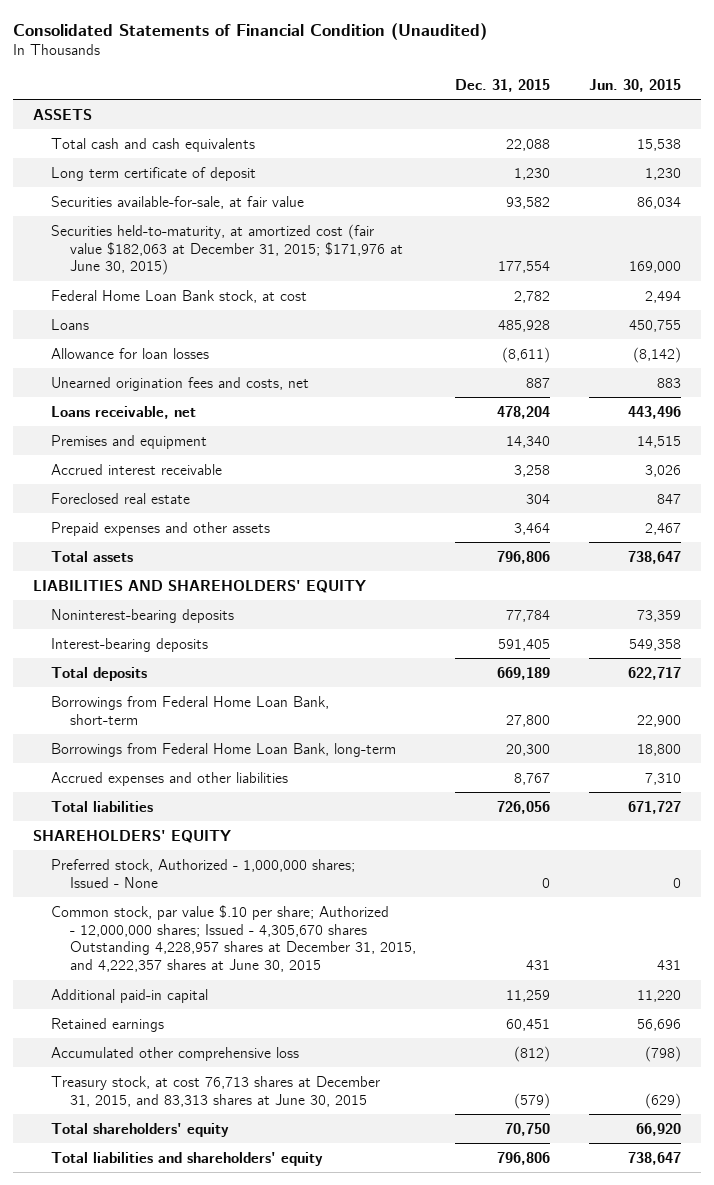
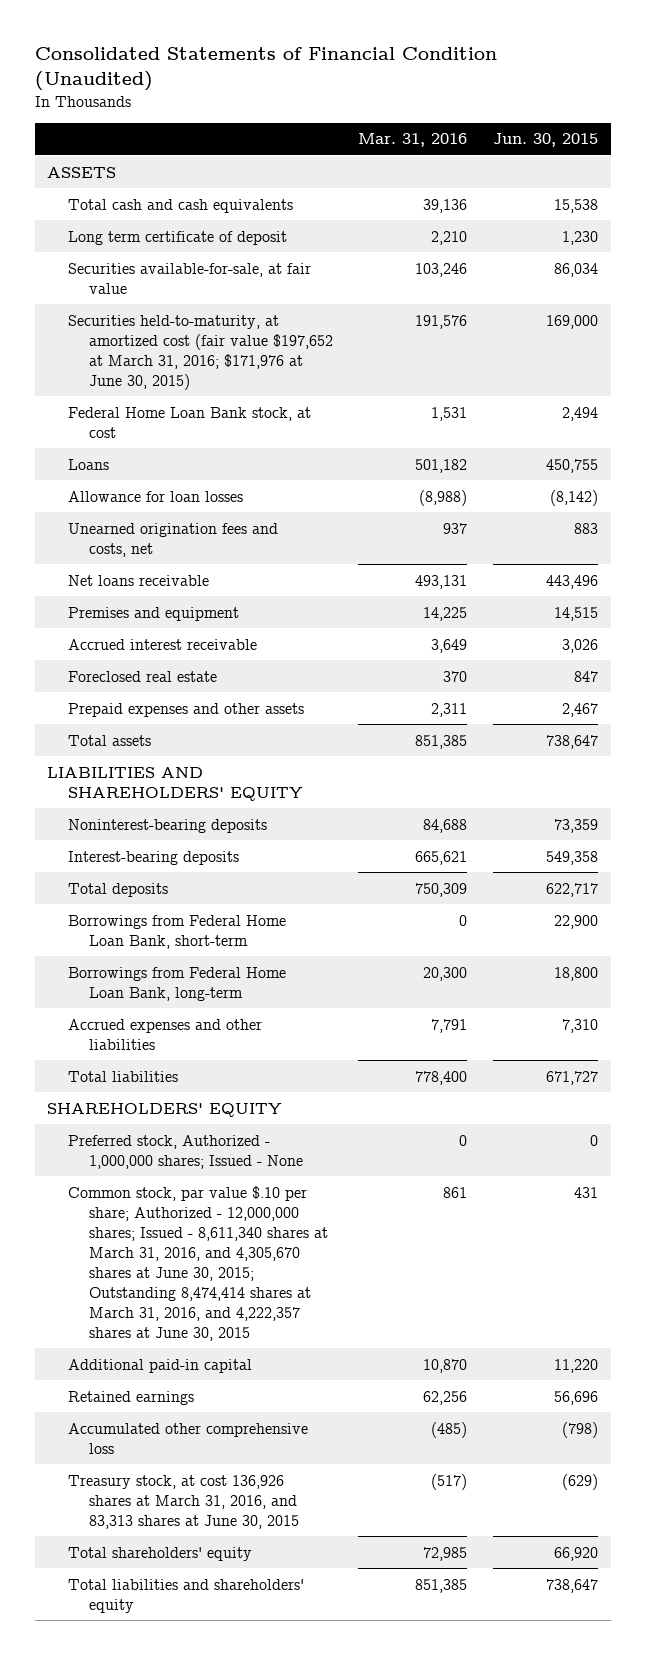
[454,78,550,92] Dec. 31, 2015 -> none
none -> [358,133,468,148] Mar. 31, 2016
[51,223,403,276] Securities held-to-maturity, at amortized cost (fair value $182,063 at December 31, 2015; $171,976 at June 30, 2015) -> [68,314,333,390] Securities held-to-maturity, at amortized cost (fair value $197,652 at March 31, 2016; $171,976 at June 30, 2015)
[51,405,197,419] Loans receivable, net -> [68,574,210,586] Net loans receivable
[51,904,416,973] Common stock, par value $.10 per share; Authorized - 12,000,000 shares; Issued - 4,305,670 shares Outstanding 4,228,957 shares at December 31, 2015, and 4,222,357 shares at June 30, 2015 -> [68,1185,328,1341] Common stock, par value $.10 per share; Authorized - 12,000,000 shares; Issued - 8,611,340 shares at March 31, 2016, and 4,305,670 shares at June 30, 2015; Outstanding 8,474,414 shares at March 31, 2016, and 4,222,357 shares at June 30, 2015
[51,1075,381,1107] Treasury stock, at cost 76,713 shares at December 31, 2015, and 83,313 shares at June 30, 2015 -> [68,1474,299,1529] Treasury stock, at cost 136,926 shares at March 31, 2016, and 83,313 shares at June 30, 2015

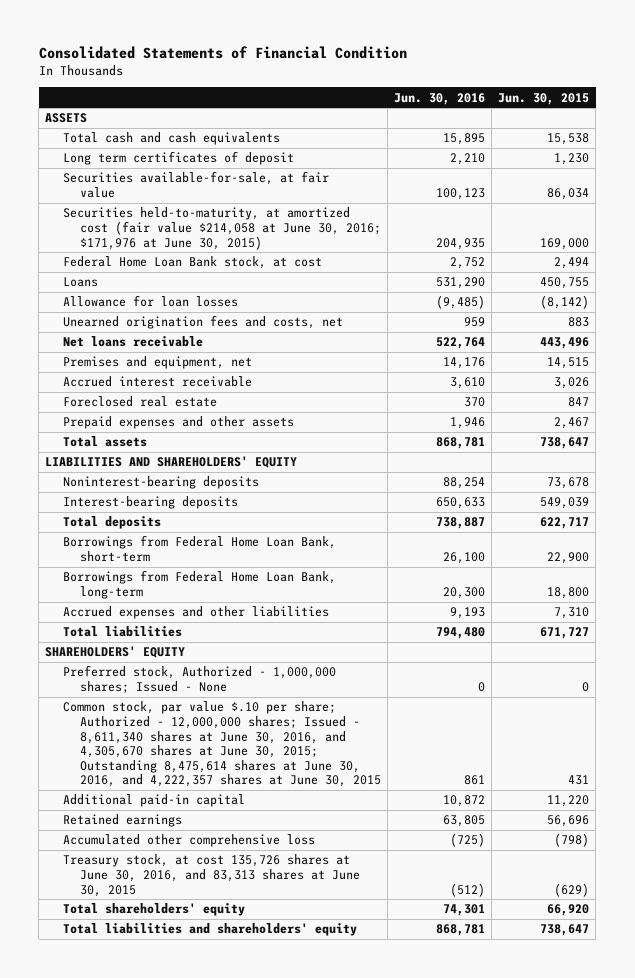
[34,46,497,91] Consolidated Statements of Financial Condition (Unaudited) -> [38,45,407,59] Consolidated Statements of Financial Condition
[358,133,468,148] Mar. 31, 2016 -> none
none -> [394,92,486,105] Jun. 30, 2016
[68,230,288,245] Long term certificate of deposit -> [62,151,294,166] Long term certificates of deposit
[68,314,333,390] Securities held-to-maturity, at amortized cost (fair value $197,652 at March 31, 2016; $171,976 at June 30, 2015) -> [62,207,382,250] Securities held-to-maturity, at amortized cost (fair value $214,058 at June 30, 2016; $171,976 at June 30, 2015)
[68,606,240,621] Premises and equipment -> [62,356,252,370] Premises and equipment, net
[553,818,598,833] 73,359 -> [547,477,590,490] 73,678
[545,850,598,865] 549,358 -> [540,497,590,510] 549,039
[68,1185,328,1341] Common stock, par value $.10 per share; Authorized - 12,000,000 shares; Issued - 8,611,340 shares at March 31, 2016, and 4,305,670 shares at June 30, 2015; Outstanding 8,474,414 shares at March 31, 2016, and 4,222,357 shares at June 30, 2015 -> [62,701,382,788] Common stock, par value $.10 per share; Authorized - 12,000,000 shares; Issued - 8,611,340 shares at June 30, 2016, and 4,305,670 shares at June 30, 2015; Outstanding 8,475,614 shares at June 30, 2016, and 4,222,357 shares at June 30, 2015
[68,1474,299,1529] Treasury stock, at cost 136,926 shares at March 31, 2016, and 83,313 shares at June 30, 2015 -> [62,854,361,897] Treasury stock, at cost 135,726 shares at June 30, 2016, and 83,313 shares at June 30, 2015

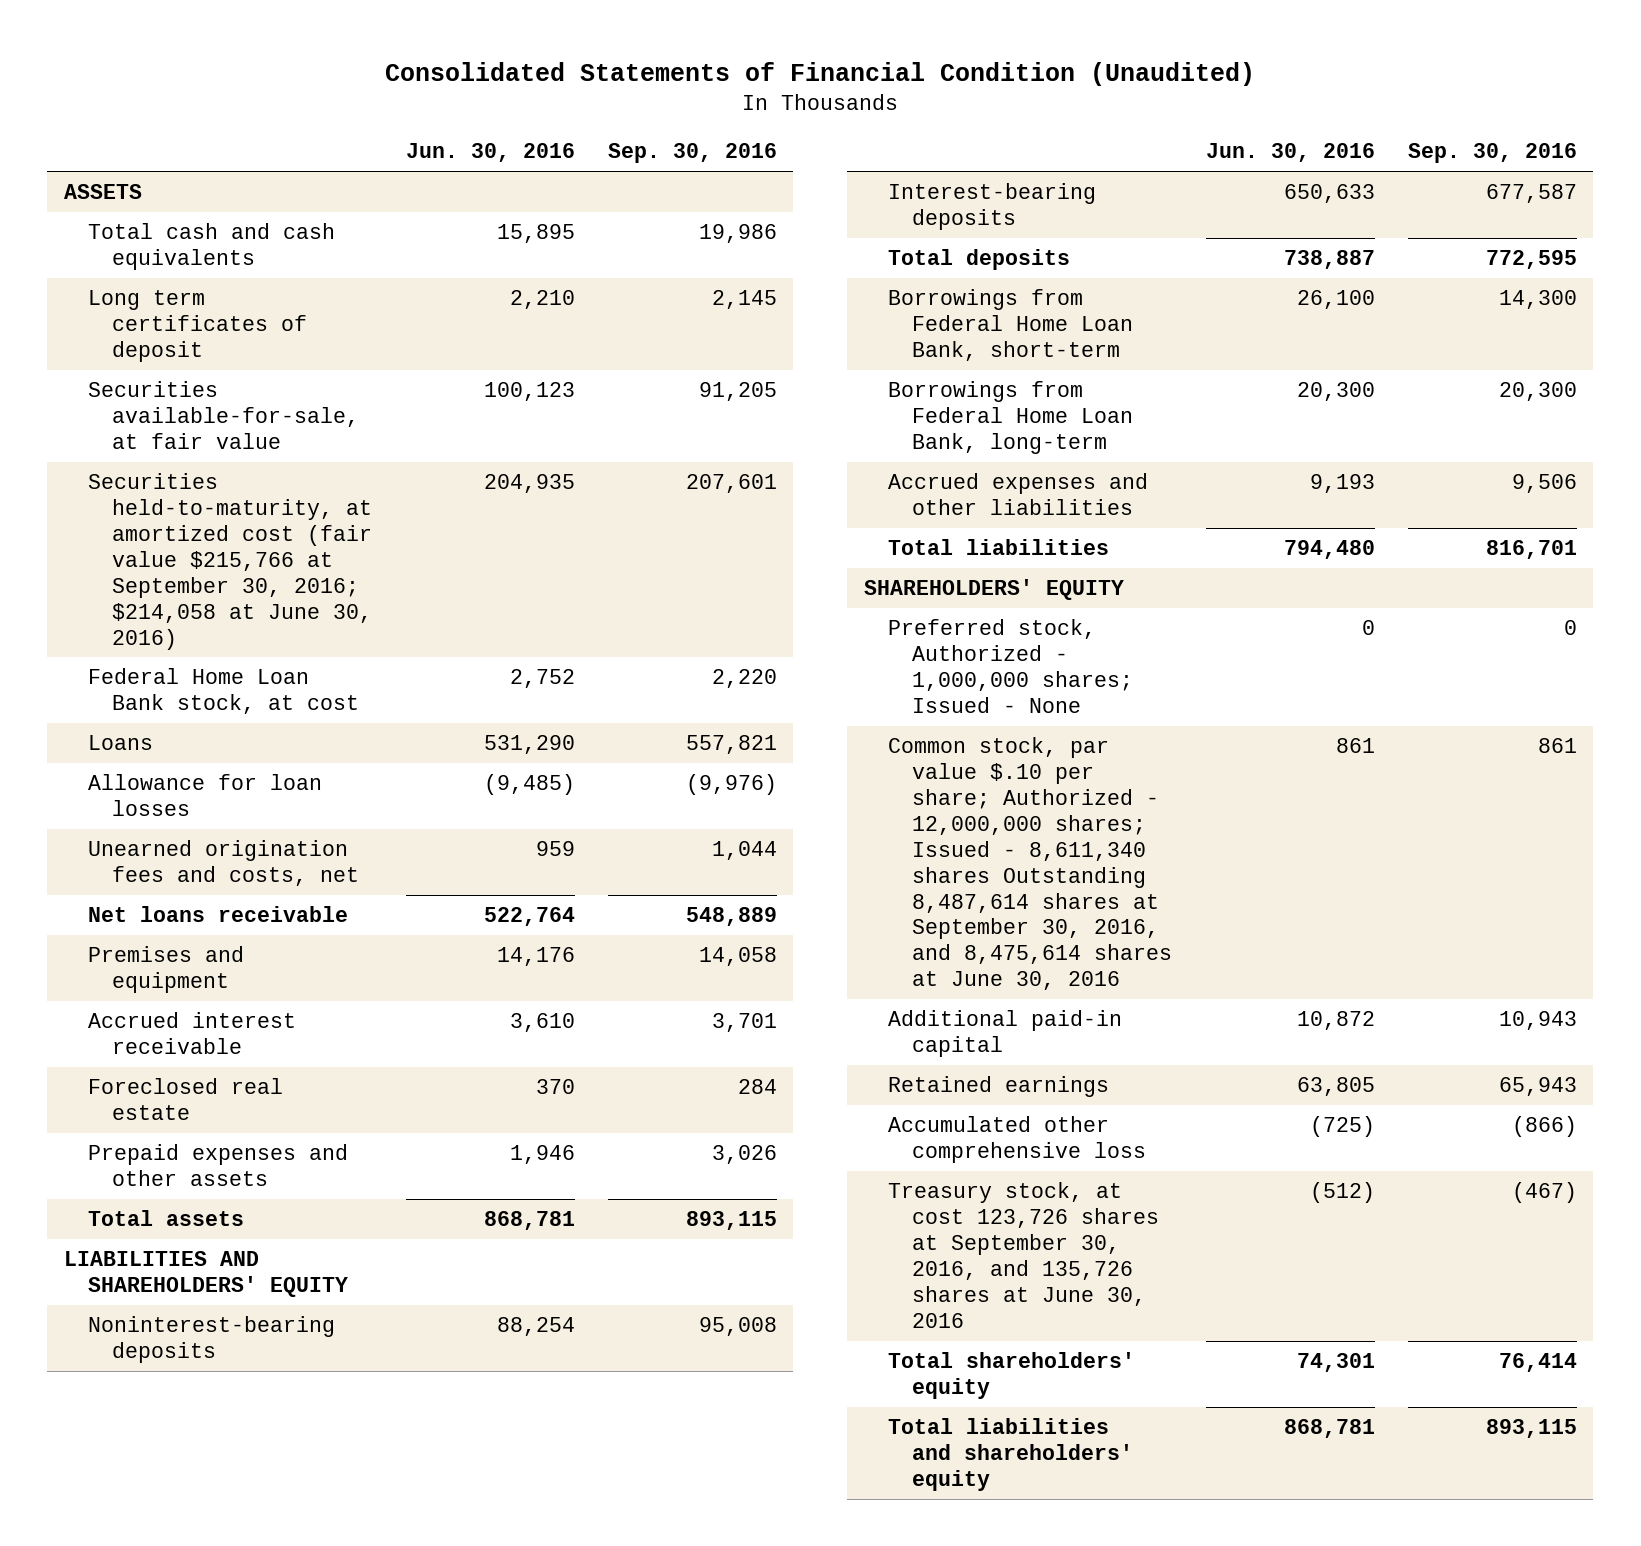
[38,45,407,59] Consolidated Statements of Financial Condition -> [385,61,1256,86] Consolidated Statements of Financial Condition (Unaudited)
[498,92,590,105] Jun. 30, 2015 -> none
none -> [607,143,777,164] Sep. 30, 2016
[62,207,382,250] Securities held-to-maturity, at amortized cost (fair value $214,058 at June 30, 2016; $171,976 at June 30, 2015) -> [88,473,373,650] Securities held-to-maturity, at amortized cost (fair value $215,766 at September 30, 2016; $214,058 at June 30, 2016)
[62,356,252,370] Premises and equipment, net -> [88,946,245,994] Premises and equipment
[62,701,382,788] Common stock, par value $.10 per share; Authorized - 12,000,000 shares; Issued - 8,611,340 shares at June 30, 2016, and 4,305,670 shares at June 30, 2015; Outstanding 8,475,614 shares at June 30, 2016, and 4,222,357 shares at June 30, 2015 -> [888,737,1173,991] Common stock, par value $.10 per share; Authorized - 12,000,000 shares; Issued - 8,611,340 shares Outstanding 8,487,614 shares at September 30, 2016, and 8,475,614 shares at June 30, 2016
[62,854,361,897] Treasury stock, at cost 135,726 shares at June 30, 2016, and 83,313 shares at June 30, 2015 -> [888,1182,1160,1328] Treasury stock, at cost 123,726 shares at September 30, 2016, and 135,726 shares at June 30, 2016

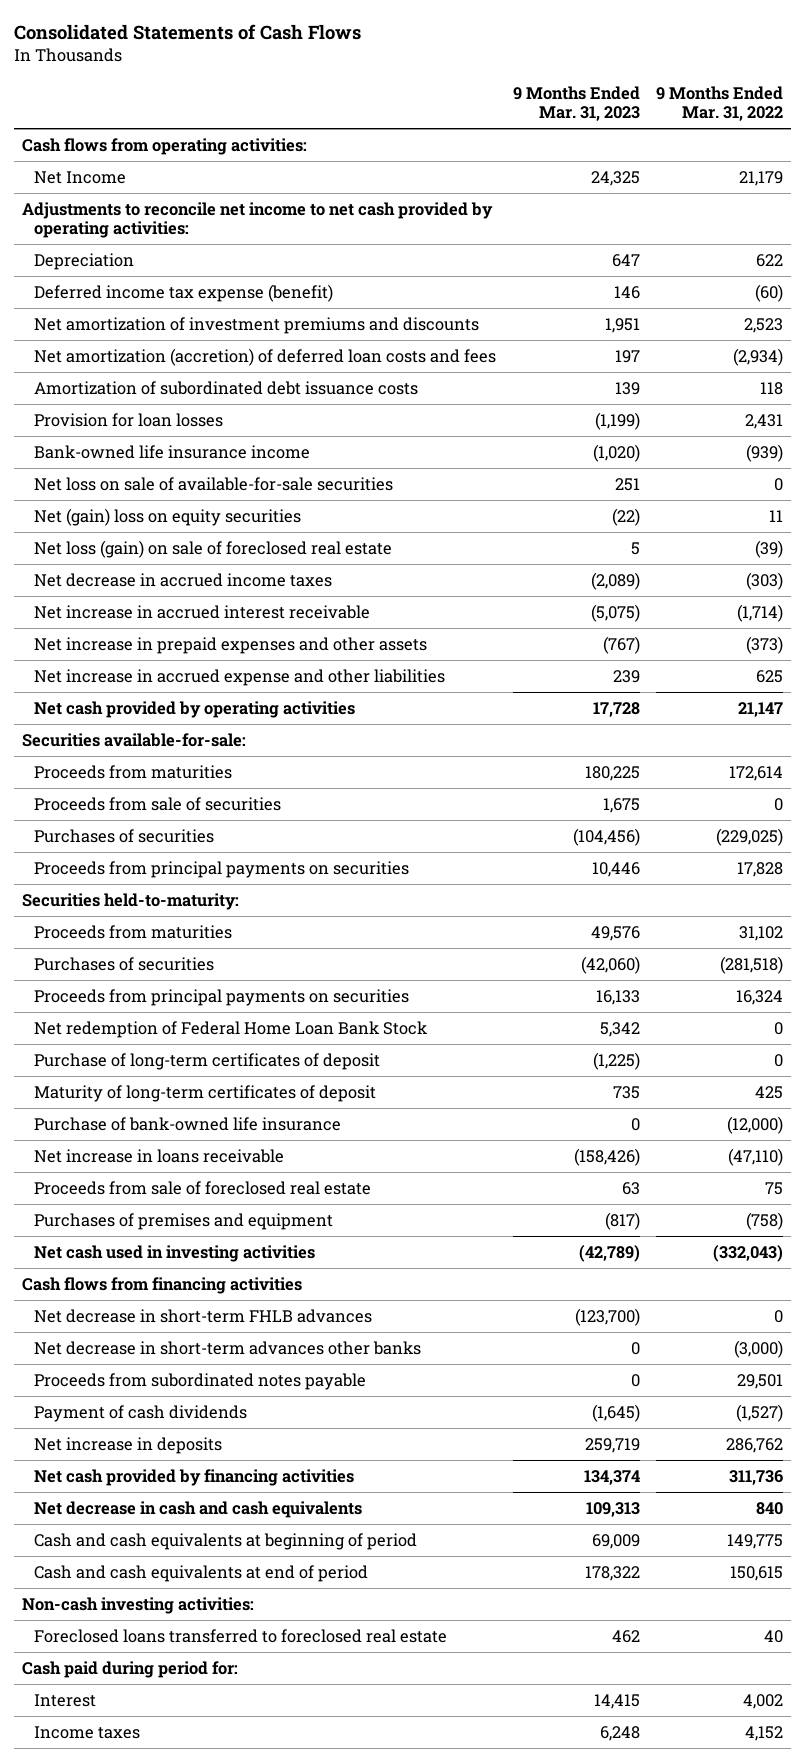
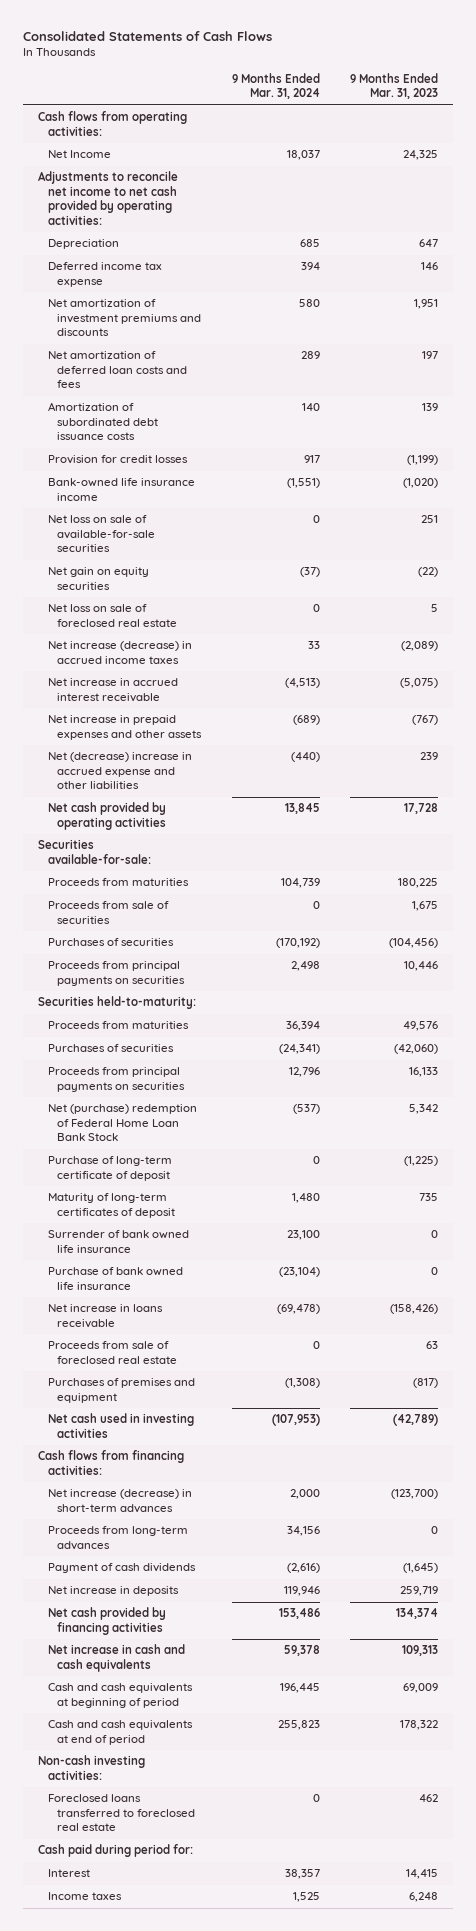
[656,85,784,122] 9 Months Ended Mar. 31, 2022 -> none
none -> [231,72,320,100] 9 Months Ended Mar. 31, 2024
[34,283,334,302] Deferred income tax expense (benefit) -> [47,262,162,287] Deferred income tax expense
[34,347,497,366] Net amortization (accretion) of deferred loan costs and fees -> [47,351,188,389] Net amortization of deferred loan costs and fees
[34,412,224,427] Provision for loan losses -> [47,455,188,465] Provision for credit losses
[34,507,302,526] Net (gain) loss on equity securities -> [47,567,149,590] Net gain on equity securities
[34,539,393,558] Net loss (gain) on sale of foreclosed real estate -> [47,604,178,627] Net loss on sale of foreclosed real estate
[34,572,333,587] Net decrease in accrued income taxes -> [47,641,192,664] Net increase (decrease) in accrued income taxes
[34,668,446,686] Net increase in accrued expense and other liabilities -> [47,752,192,790] Net (decrease) increase in accrued expense and other liabilities
[34,1020,429,1038] Net redemption of Federal Home Loan Bank Stock -> [47,1104,197,1142] Net (purchase) redemption of Federal Home Loan Bank Stock
[34,1052,381,1070] Purchase of long-term certificates of deposit -> [47,1156,172,1181] Purchase of long-term certificate of deposit
none -> [47,1230,189,1253] Surrender of bank owned life insurance
[34,1116,342,1131] Purchase of bank-owned life insurance -> [47,1267,183,1290] Purchase of bank owned life insurance
[34,1340,422,1355] Net decrease in short-term advances other banks -> none
[34,1372,367,1390] Proceeds from subordinated notes payable -> none
[21,1276,302,1294] Cash flows from financing activities -> [38,1450,185,1475] Cash flows from financing activities:
[34,1308,373,1323] Net decrease in short-term FHLB advances -> [47,1489,192,1513] Net increase (decrease) in short-term advances
none -> [47,1526,188,1550] Proceeds from long-term advances
[34,1500,363,1518] Net decrease in cash and cash equivalents -> [47,1644,185,1672] Net increase in cash and cash equivalents

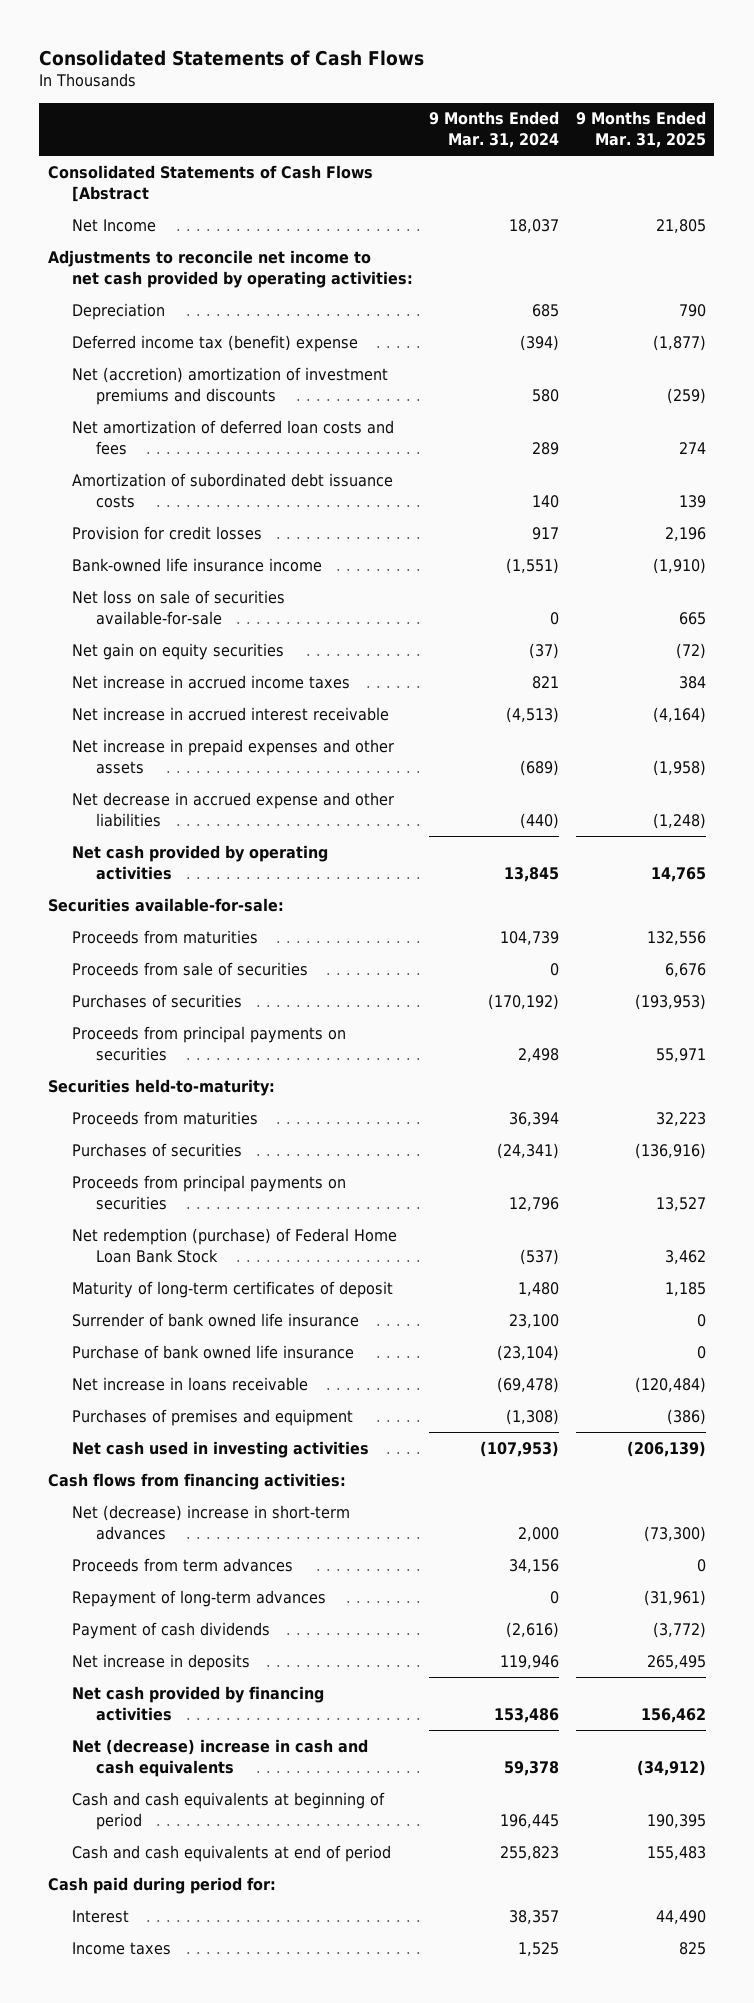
[350,72,439,100] 9 Months Ended Mar. 31, 2023 -> none
none -> [576,111,707,149] 9 Months Ended Mar. 31, 2025
[38,111,188,136] Cash flows from operating activities: -> none
none -> [47,164,373,202] Consolidated Statements of Cash Flows [Abstract
[47,262,162,287] Deferred income tax expense -> [71,334,358,352] Deferred income tax (benefit) expense
[300,262,320,271] 394 -> [520,334,560,351] (394)
[47,299,202,337] Net amortization of investment premiums and discounts -> [71,366,388,405] Net (accretion) amortization of investment premiums and discounts
[47,515,156,553] Net loss on sale of available-for-sale securities -> [71,589,285,625] Net loss on sale of securities available-for-sale
[47,604,178,627] Net loss on sale of foreclosed real estate -> none
[47,641,192,664] Net increase (decrease) in accrued income taxes -> [71,674,350,689] Net increase in accrued income taxes
[307,641,320,650] 33 -> [532,675,560,689] 821
[47,752,192,790] Net (decrease) increase in accrued expense and other liabilities -> [71,791,394,827] Net decrease in accrued expense and other liabilities
[47,1156,172,1181] Purchase of long-term certificate of deposit -> none
[47,1104,197,1142] Net (purchase) redemption of Federal Home Loan Bank Stock -> [71,1227,397,1263] Net redemption (purchase) of Federal Home Loan Bank Stock
[47,1341,178,1364] Proceeds from sale of foreclosed real estate -> none
[47,1489,192,1513] Net increase (decrease) in short-term advances -> [71,1504,350,1540] Net (decrease) increase in short-term advances
[47,1526,188,1550] Proceeds from long-term advances -> [71,1557,293,1572] Proceeds from term advances
none -> [71,1589,326,1607] Repayment of long-term advances
[47,1644,185,1672] Net increase in cash and cash equivalents -> [71,1738,368,1777] Net (decrease) increase in cash and cash equivalents
[38,1755,146,1780] Non-cash investing activities: -> none
[47,1794,196,1832] Foreclosed loans transferred to foreclosed real estate -> none

